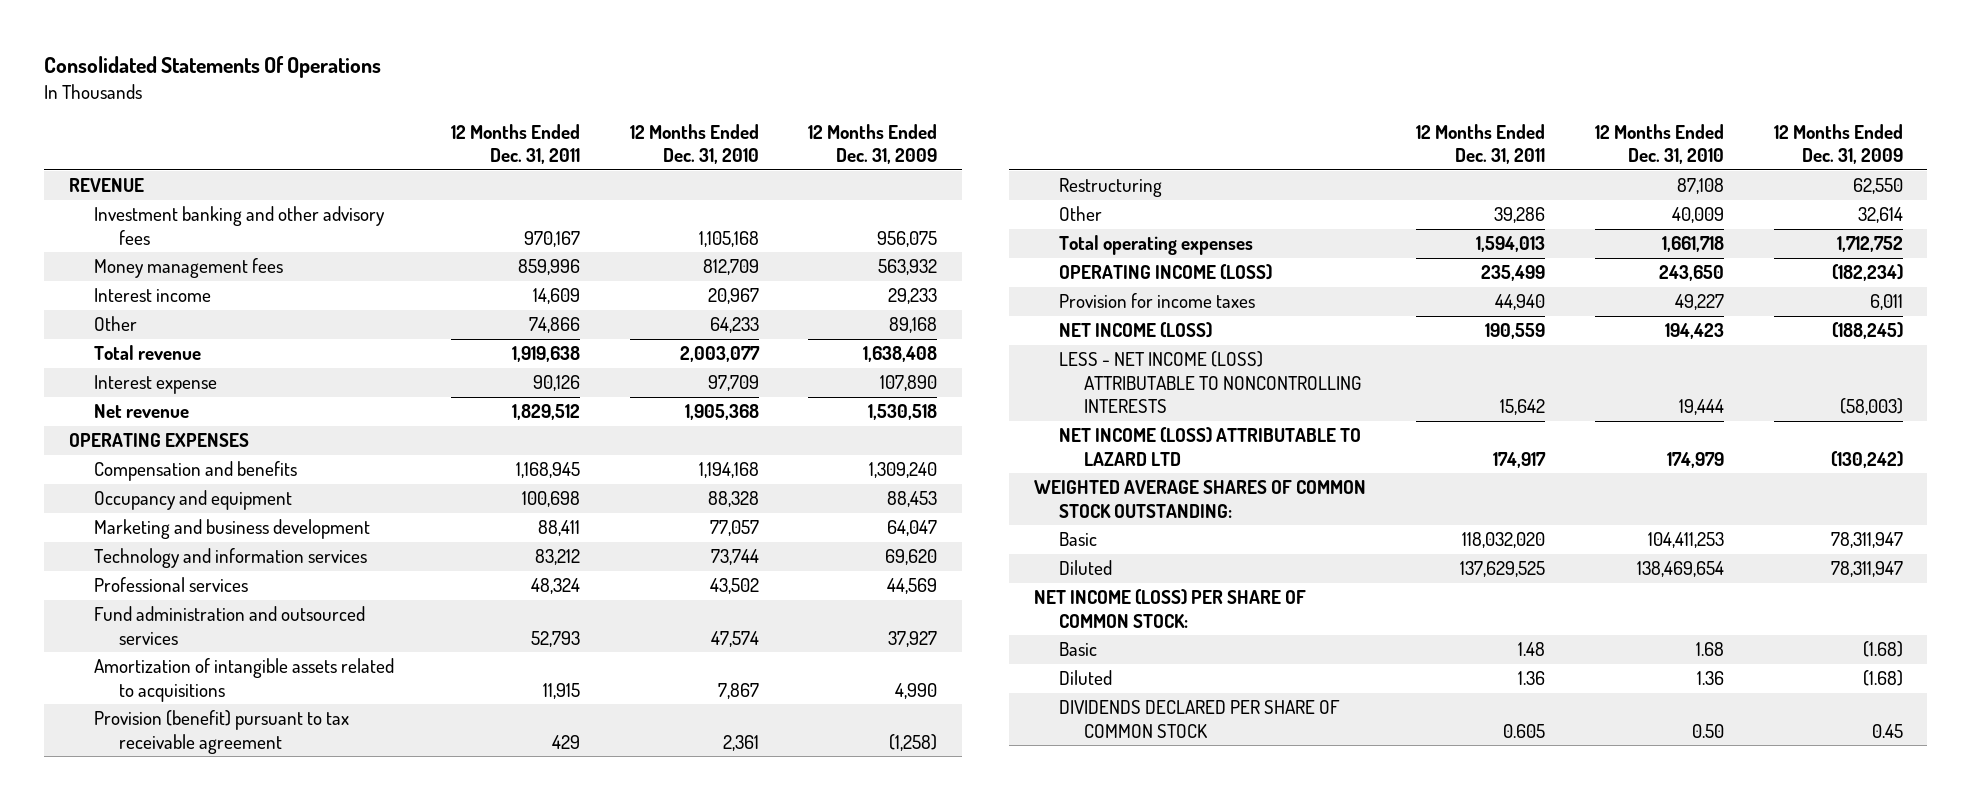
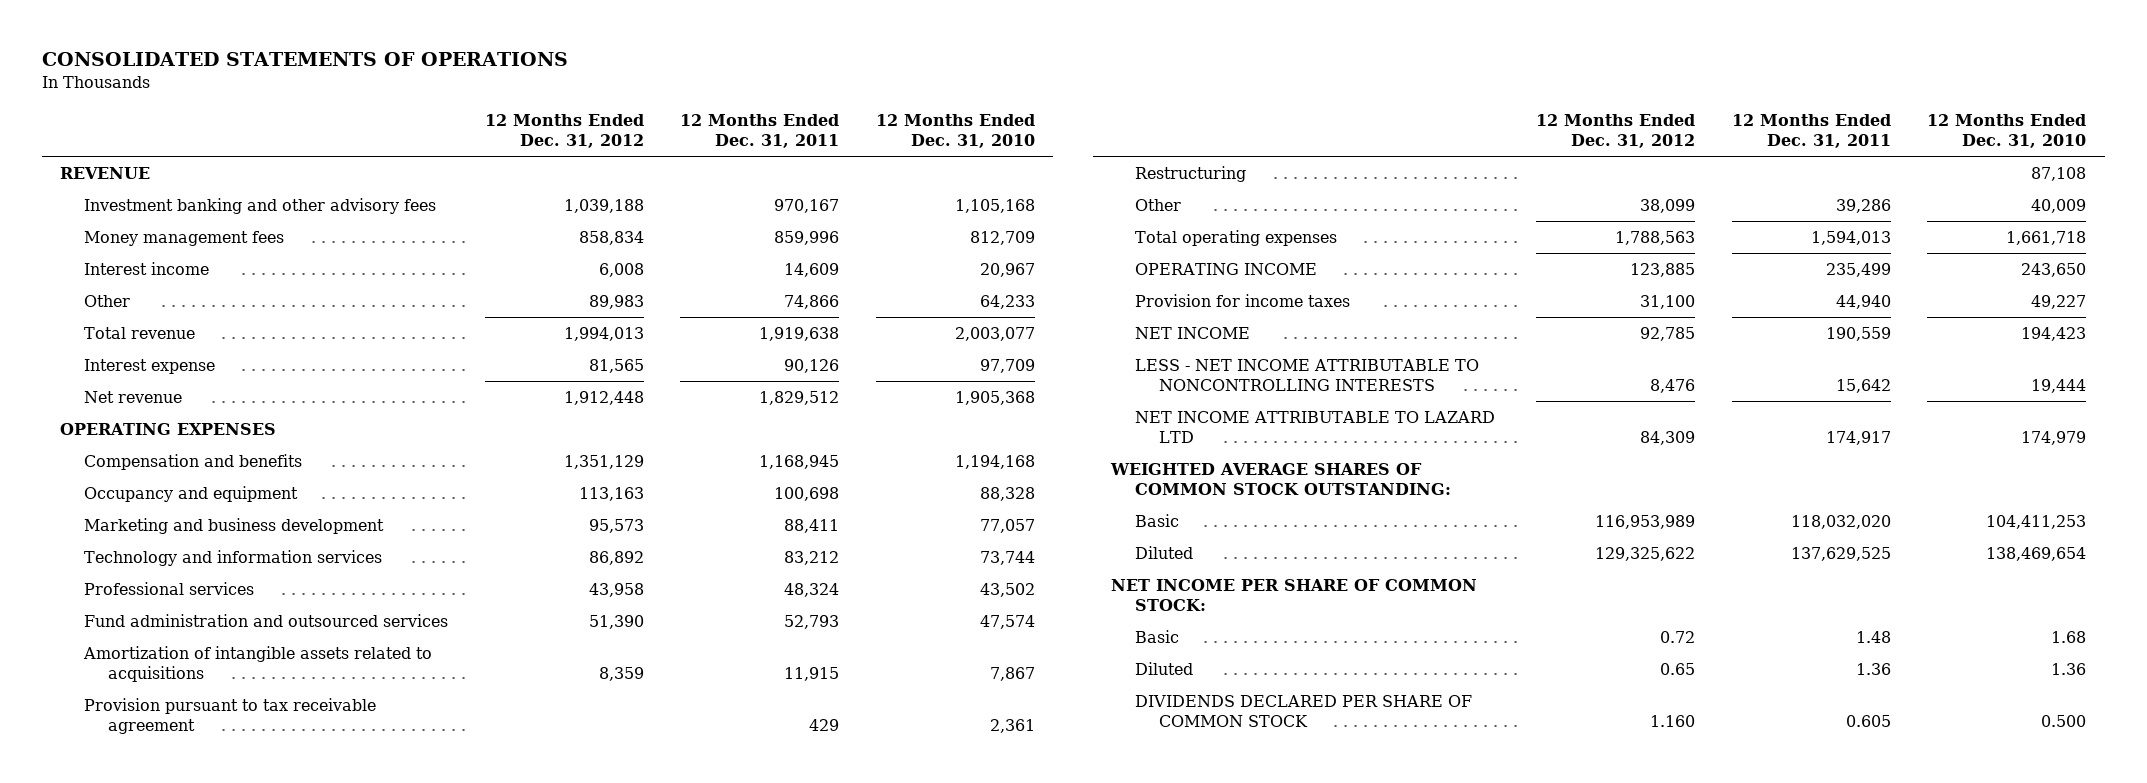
[44,56,382,79] Consolidated Statements Of Operations -> [41,52,568,67] CONSOLIDATED STATEMENTS OF OPERATIONS
[808,123,938,165] 12 Months Ended Dec. 31, 2009 -> none
none -> [484,113,644,149] 12 Months Ended Dec. 31, 2012
[93,710,349,754] Provision (benefit) pursuant to tax receivable agreement -> [84,697,377,735] Provision pursuant to tax receivable agreement
[1059,264,1273,281] OPERATING INCOME (LOSS) -> [1135,262,1318,275] OPERATING INCOME
[1059,322,1213,339] NET INCOME (LOSS) -> [1135,326,1251,339] NET INCOME
[1059,351,1361,414] LESS - NET INCOME (LOSS) ATTRIBUTABLE TO NONCONTROLLING INTERESTS -> [1135,358,1480,392] LESS - NET INCOME ATTRIBUTABLE TO NONCONTROLLING INTERESTS
[1059,427,1362,466] NET INCOME (LOSS) ATTRIBUTABLE TO LAZARD LTD -> [1135,410,1496,444] NET INCOME ATTRIBUTABLE TO LAZARD LTD
[1034,589,1307,628] NET INCOME (LOSS) PER SHARE OF COMMON STOCK: -> [1111,578,1478,612] NET INCOME PER SHARE OF COMMON STOCK:
[1691,723,1724,738] 0.50 -> [2041,715,2087,728] 0.500

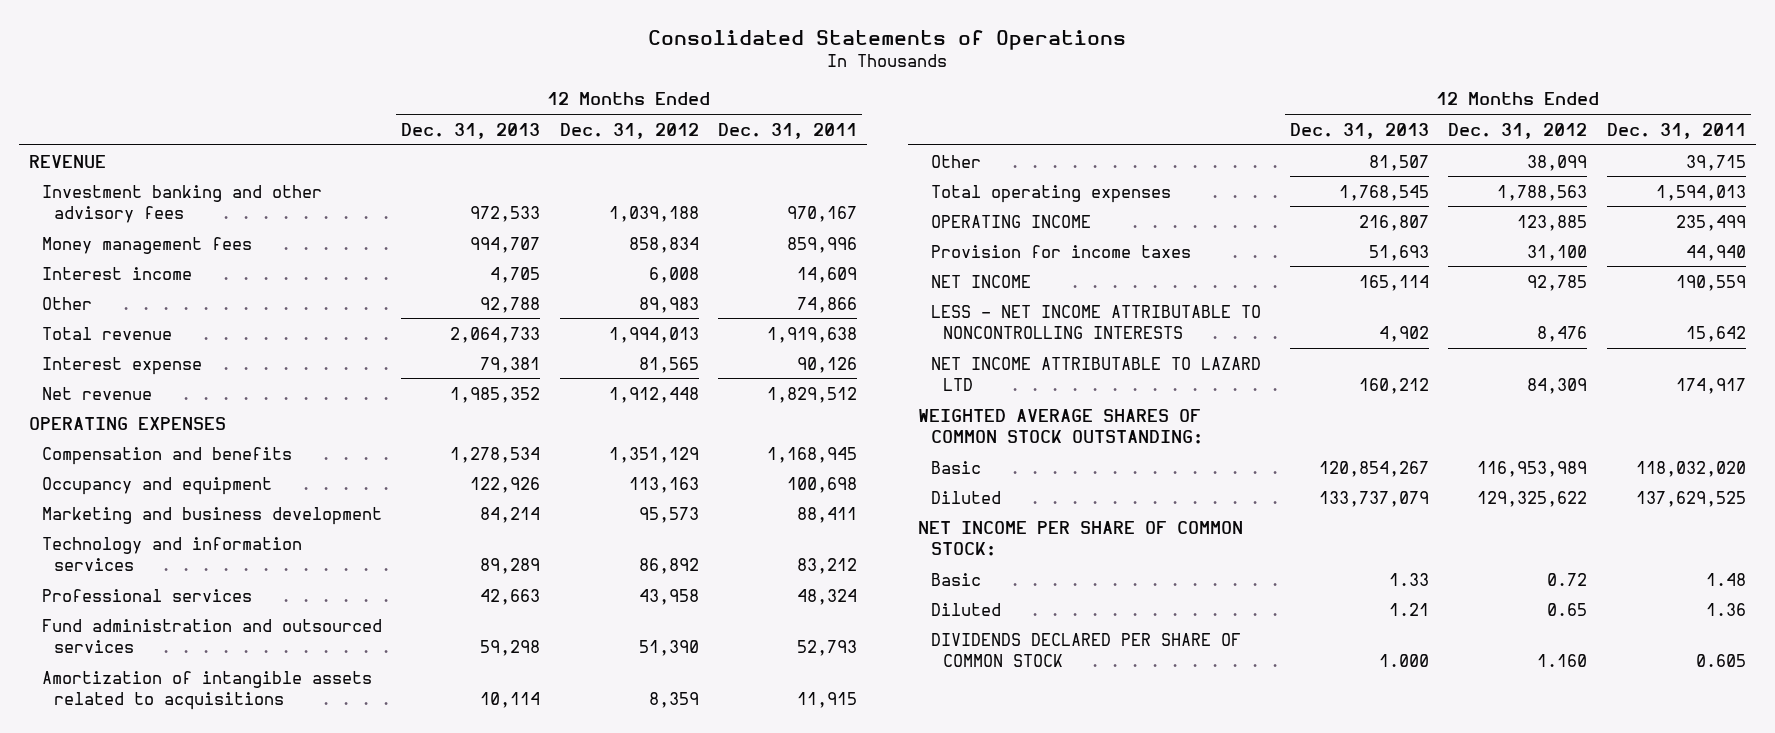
[41,52,568,67] CONSOLIDATED STATEMENTS OF OPERATIONS -> [648,30,1127,51] Consolidated Statements of Operations
[876,113,1036,149] 12 Months Ended Dec. 31, 2010 -> none
none -> [401,122,541,139] Dec. 31, 2013
[84,697,377,735] Provision pursuant to tax receivable agreement -> none
[1135,165,1247,182] Restructuring -> none
[1835,198,1891,213] 39,286 -> [1685,154,1746,171] 39,715

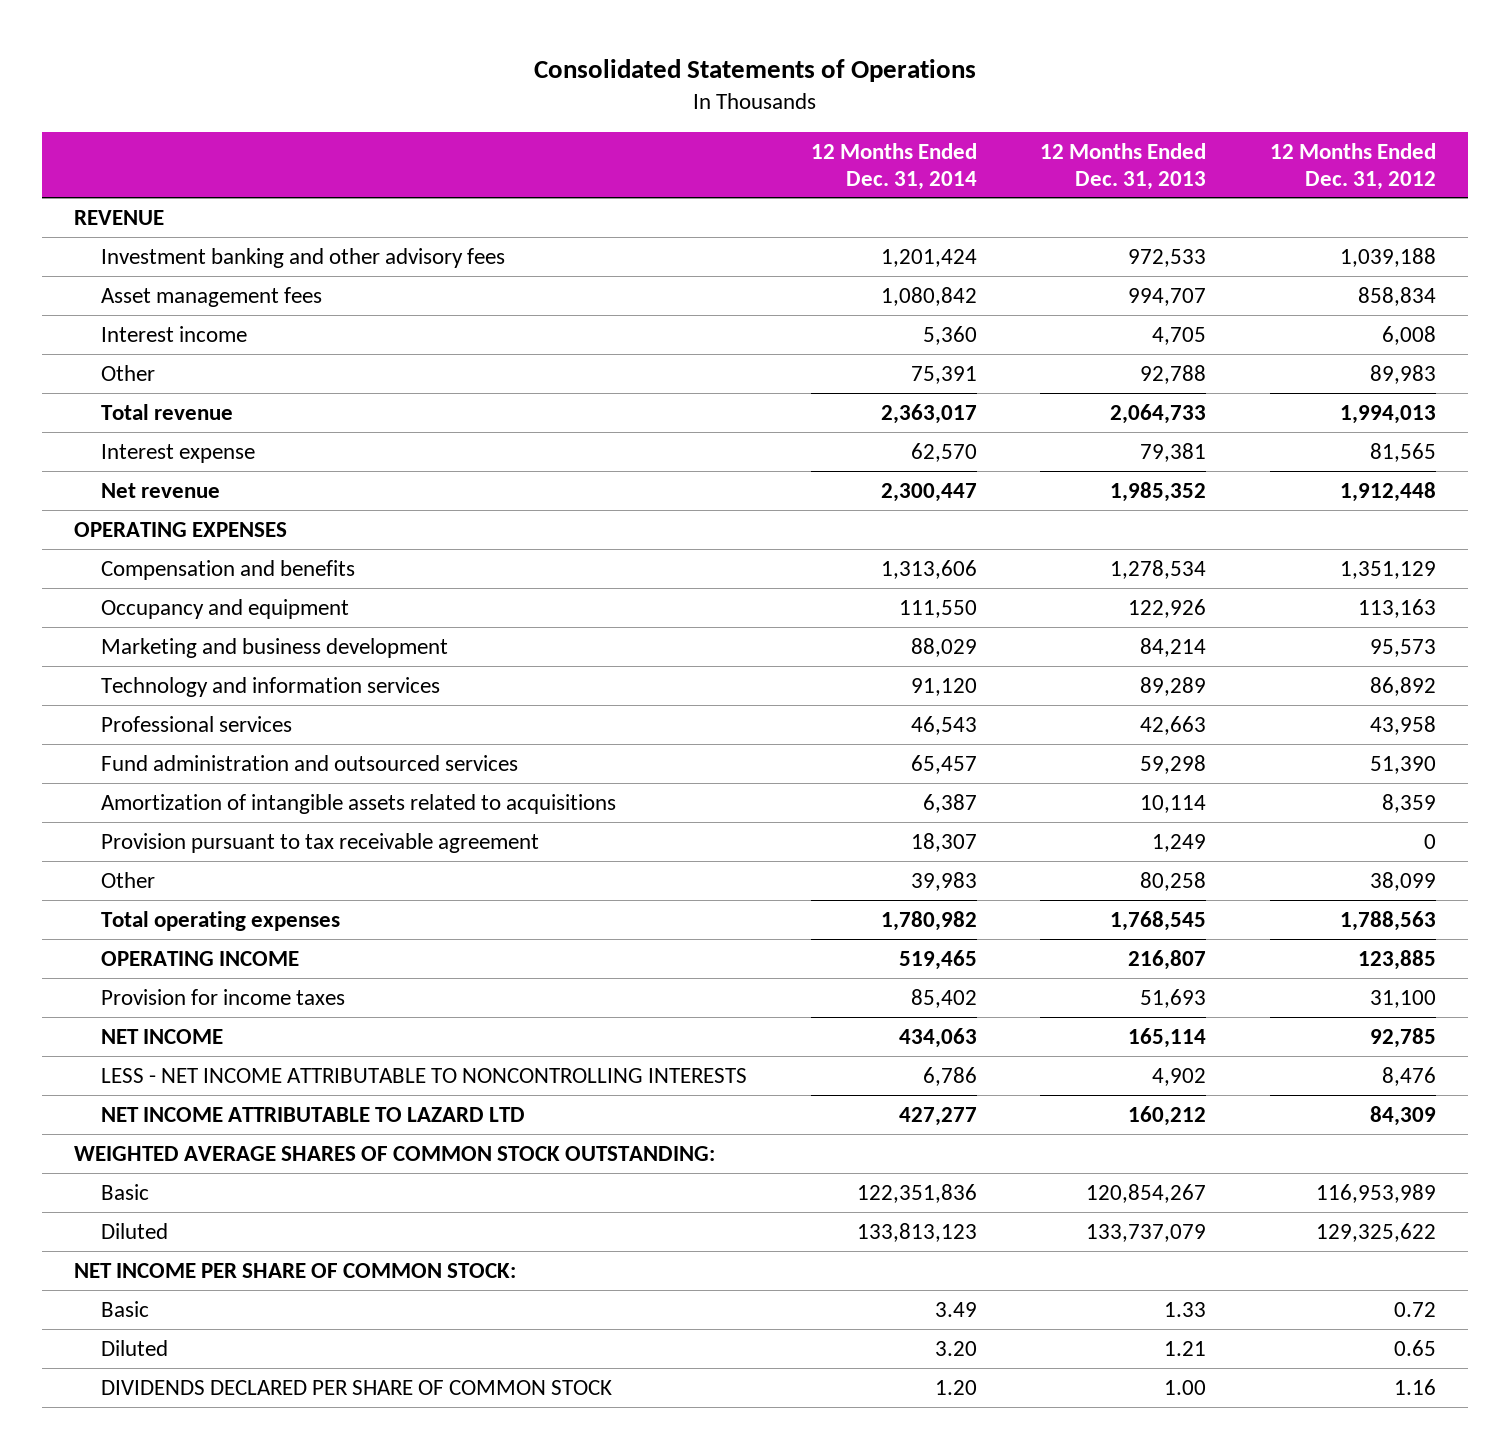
[718,122,858,139] Dec. 31, 2011 -> none
none -> [810,142,977,190] 12 Months Ended Dec. 31, 2014
[41,236,252,254] Money management fees -> [101,286,323,307] Asset management fees
none -> [101,832,540,853] Provision pursuant to tax receivable agreement
[1369,154,1430,171] 81,507 -> [1140,871,1207,891] 80,258
[1379,653,1430,667] 1.000 -> [1164,1379,1207,1395] 1.00
[1537,653,1588,667] 1.160 -> [1394,1378,1437,1395] 1.16

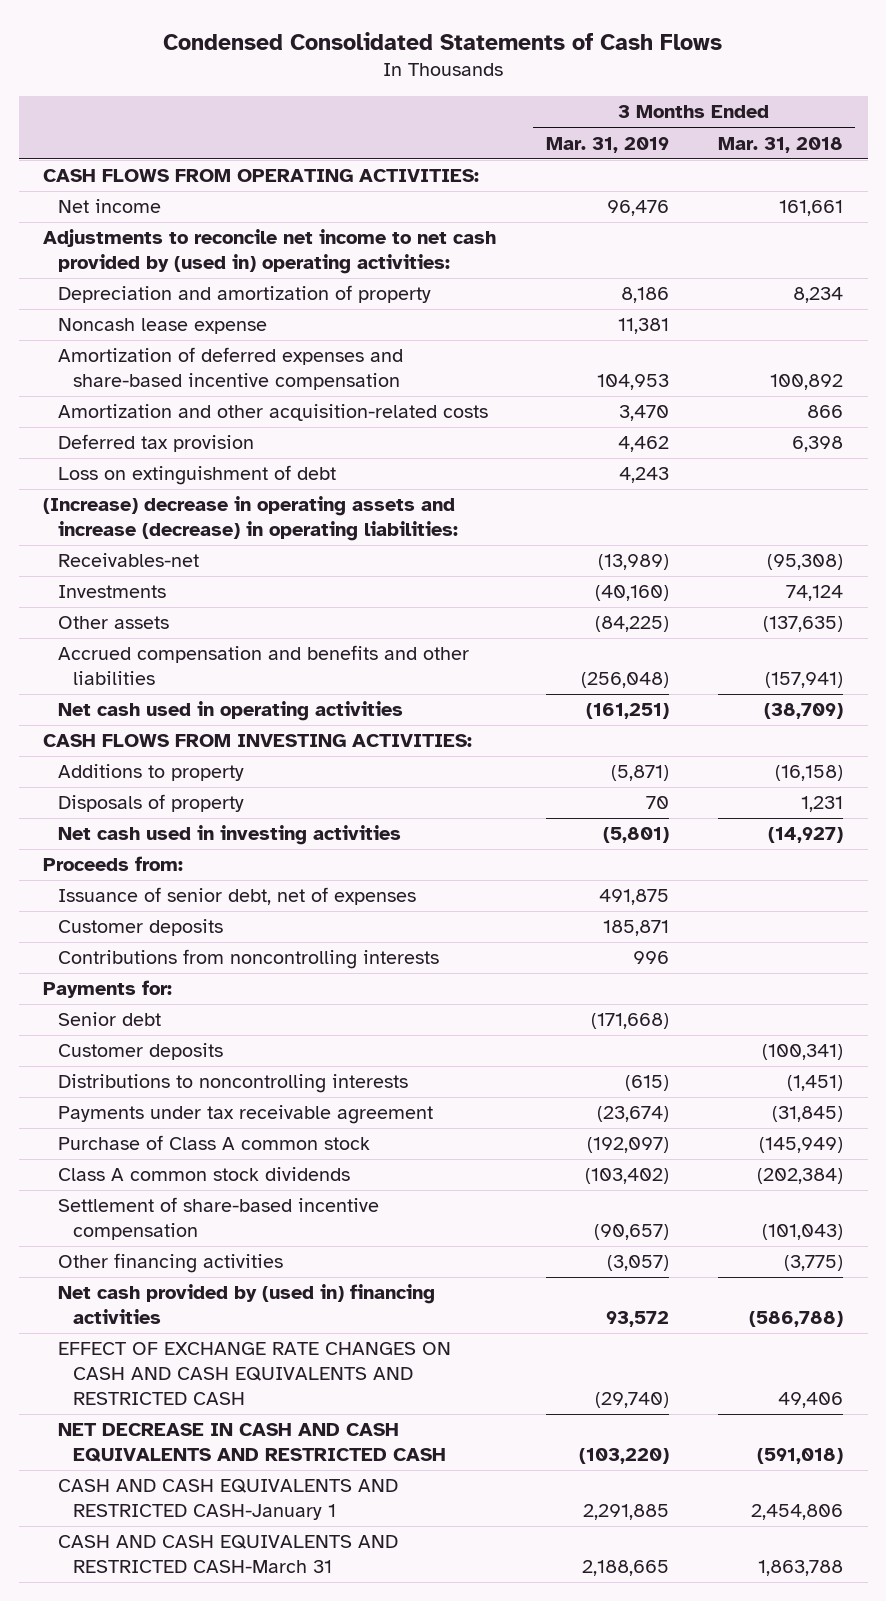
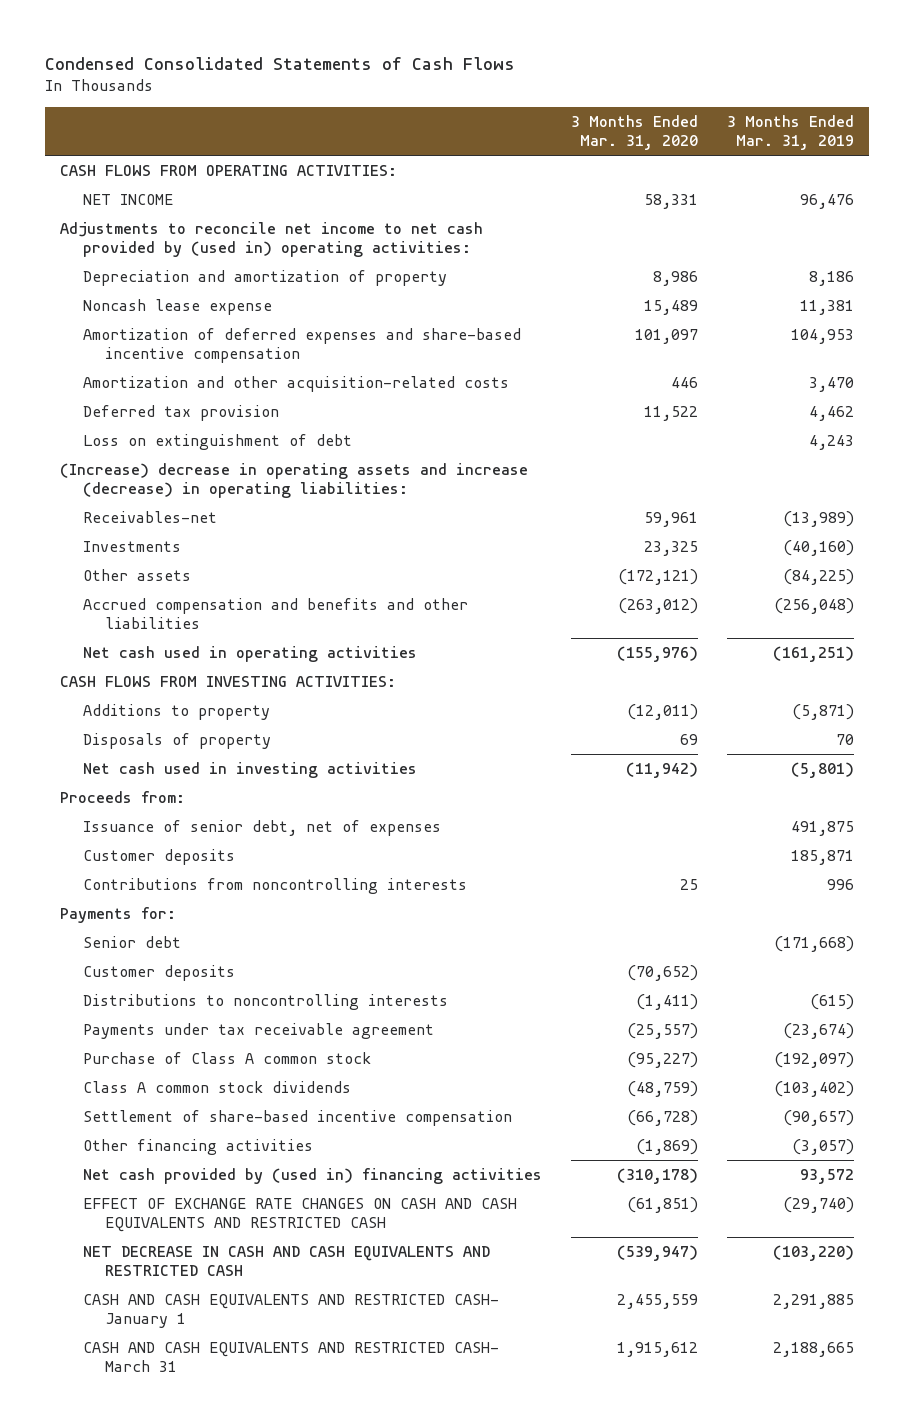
[718,136,844,153] Mar. 31, 2018 -> none
none -> [570,115,698,151] 3 Months Ended Mar. 31, 2020
[58,199,162,214] Net income -> [82,193,173,205] NET INCOME
[58,1479,399,1521] CASH AND CASH EQUIVALENTS AND RESTRICTED CASH-January 1 -> [82,1293,499,1328] CASH AND CASH EQUIVALENTS AND RESTRICTED CASH- January 1
[58,1535,399,1574] CASH AND CASH EQUIVALENTS AND RESTRICTED CASH-March 31 -> [82,1341,499,1372] CASH AND CASH EQUIVALENTS AND RESTRICTED CASH- March 31

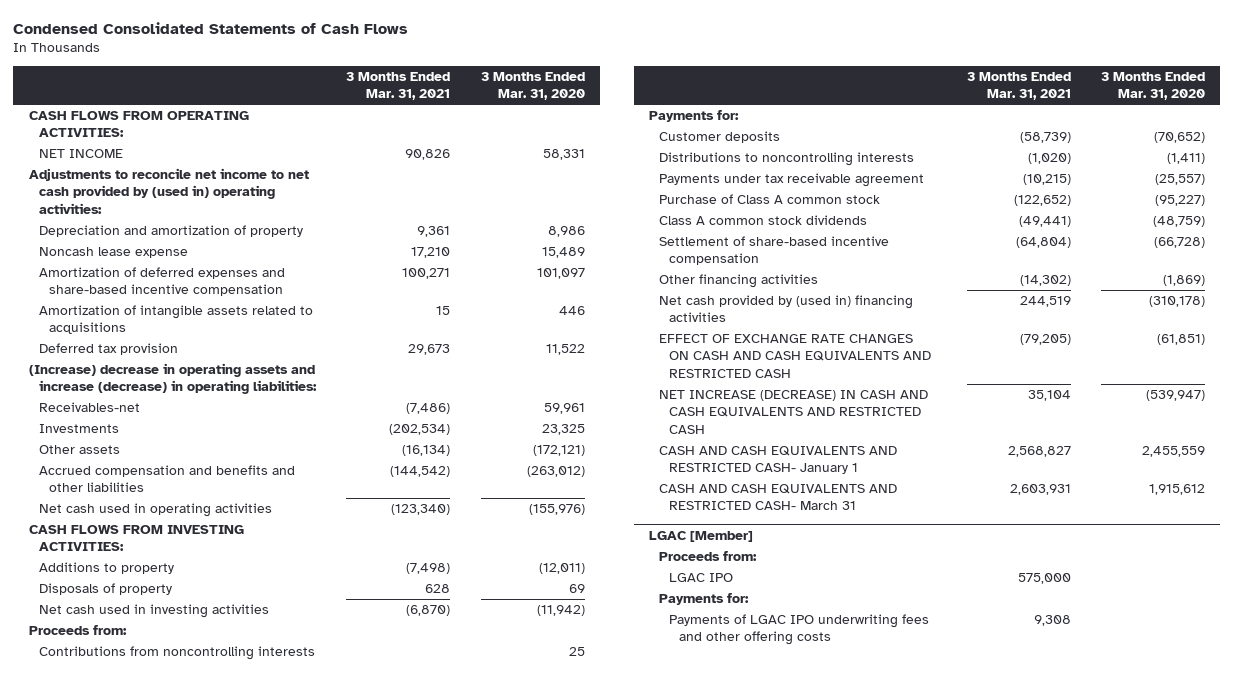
[727,115,855,151] 3 Months Ended Mar. 31, 2019 -> none
none -> [346,71,451,101] 3 Months Ended Mar. 31, 2021
[82,375,509,392] Amortization and other acquisition-related costs -> [38,305,313,335] Amortization of intangible assets related to acquisitions
[82,433,352,450] Loss on extinguishment of debt -> none
[82,819,441,836] Issuance of senior debt, net of expenses -> none
[82,848,235,865] Customer deposits -> none
[82,935,181,948] Senior debt -> none
[82,1245,490,1276] NET DECREASE IN CASH AND CASH EQUIVALENTS AND RESTRICTED CASH -> [659,390,929,434] NET INCREASE (DECREASE) IN CASH AND CASH EQUIVALENTS AND RESTRICTED CASH
none -> [648,530,753,542] LGAC [Member]
none -> [659,551,758,562] Proceeds from:
none -> [669,573,734,583] LGAC IPO
none -> [659,593,750,606] Payments for:
none -> [669,614,930,646] Payments of LGAC IPO underwriting fees and other offering costs

